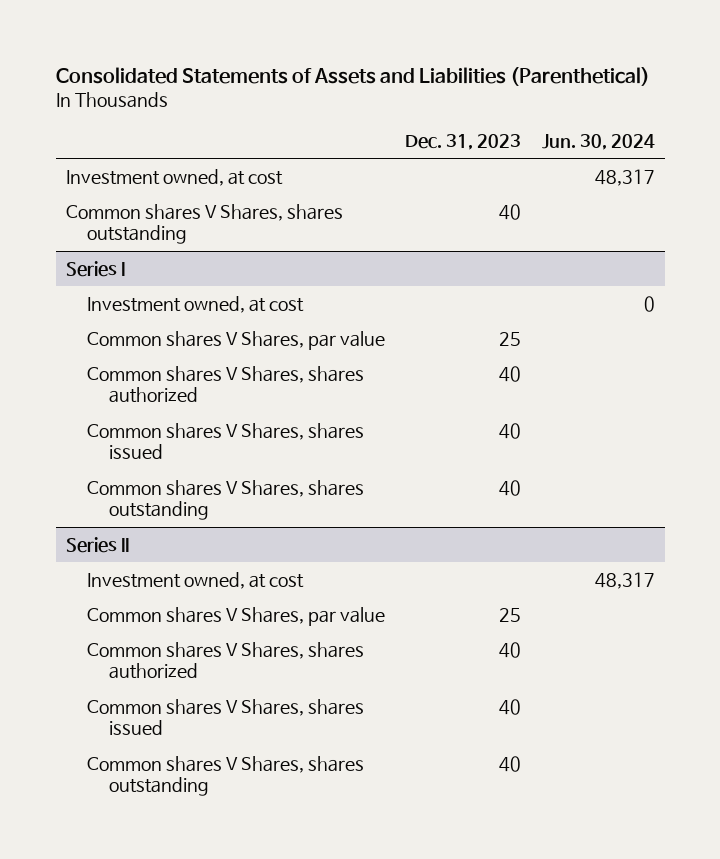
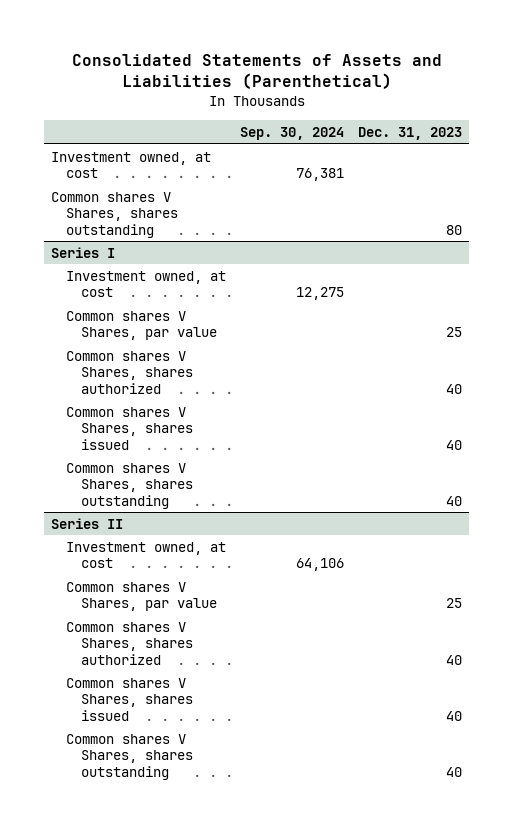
[541,134,655,151] Jun. 30, 2024 -> none
none -> [240,126,345,140] Sep. 30, 2024
[499,203,522,220] 40 -> [446,224,463,235] 80

